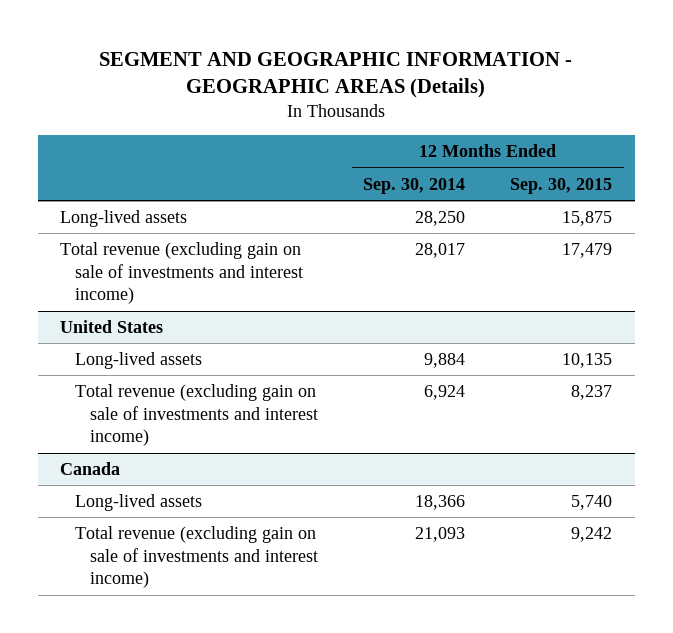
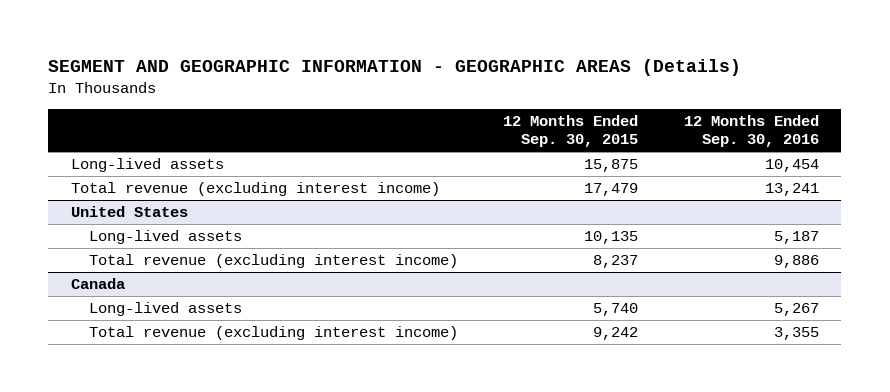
[363,177,466,194] Sep. 30, 2014 -> none
none -> [683,115,819,147] 12 Months Ended Sep. 30, 2016
[60,242,304,305] Total revenue (excluding gain on sale of investments and interest income) -> [71,182,441,197] Total revenue (excluding interest income)
[75,384,318,447] Total revenue (excluding gain on sale of investments and interest income) -> [89,254,459,269] Total revenue (excluding interest income)
[75,526,318,589] Total revenue (excluding gain on sale of investments and interest income) -> [89,326,459,341] Total revenue (excluding interest income)

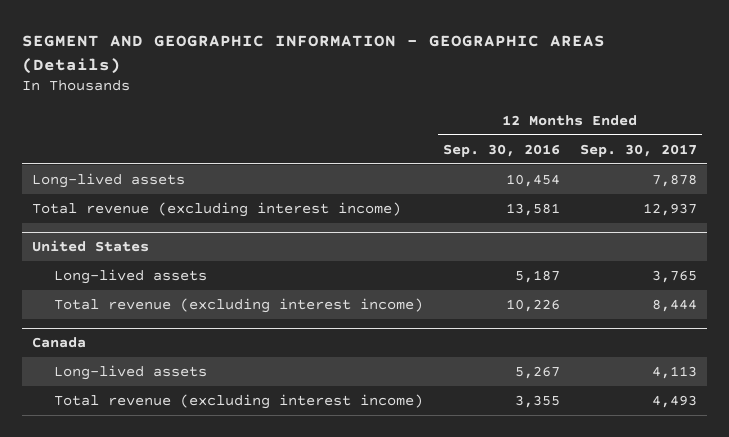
[503,115,639,147] 12 Months Ended Sep. 30, 2015 -> none
none -> [580,143,698,157] Sep. 30, 2017
[764,183,819,197] 13,241 -> [506,203,561,217] 13,581
[773,255,819,269] 9,886 -> [506,299,561,313] 10,226

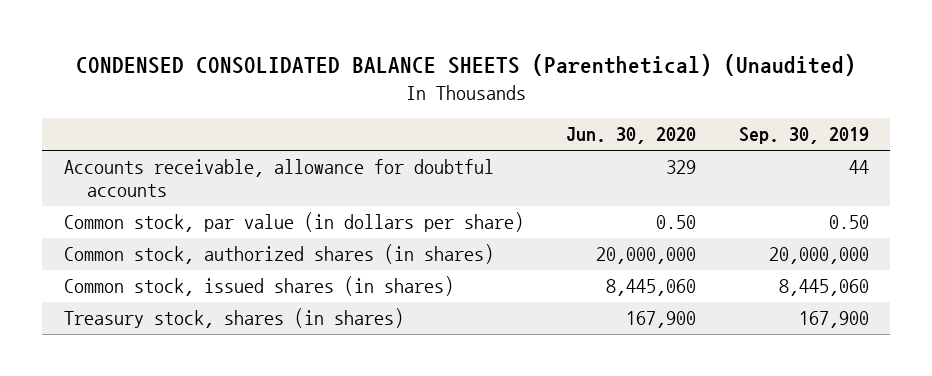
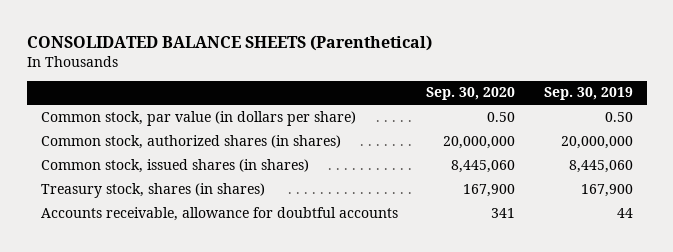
[76,54,857,77] CONDENSED CONSOLIDATED BALANCE SHEETS (Parenthetical) (Unaudited) -> [26,35,432,52] CONSOLIDATED BALANCE SHEETS (Parenthetical)
[566,127,697,145] Jun. 30, 2020 -> none
none -> [426,87,516,101] Sep. 30, 2020
[63,159,494,197] Accounts receivable, allowance for doubtful accounts -> [40,206,398,221] Accounts receivable, allowance for doubtful accounts

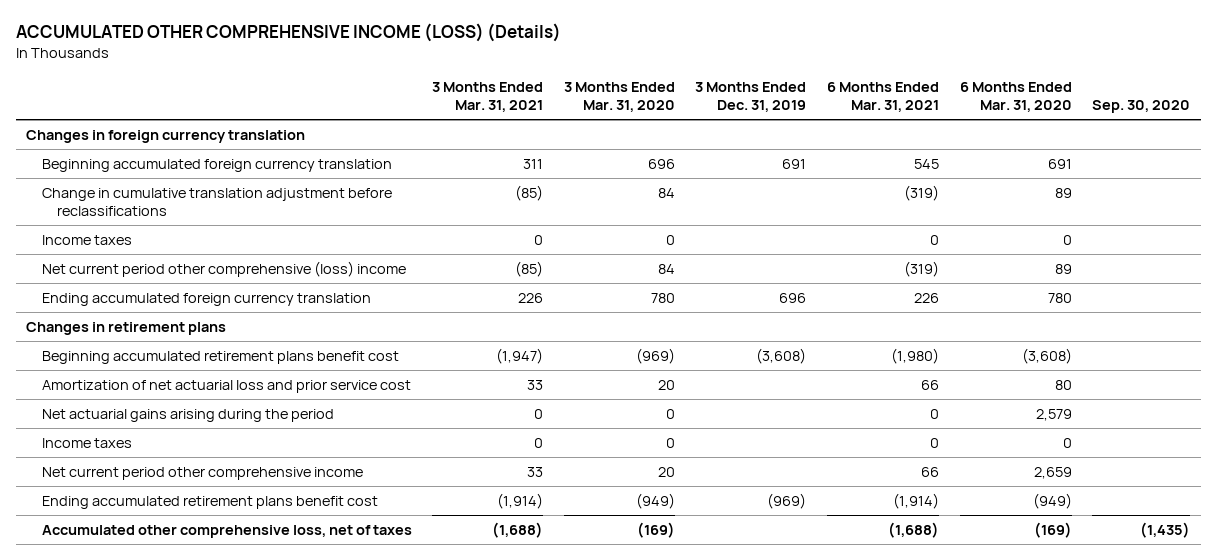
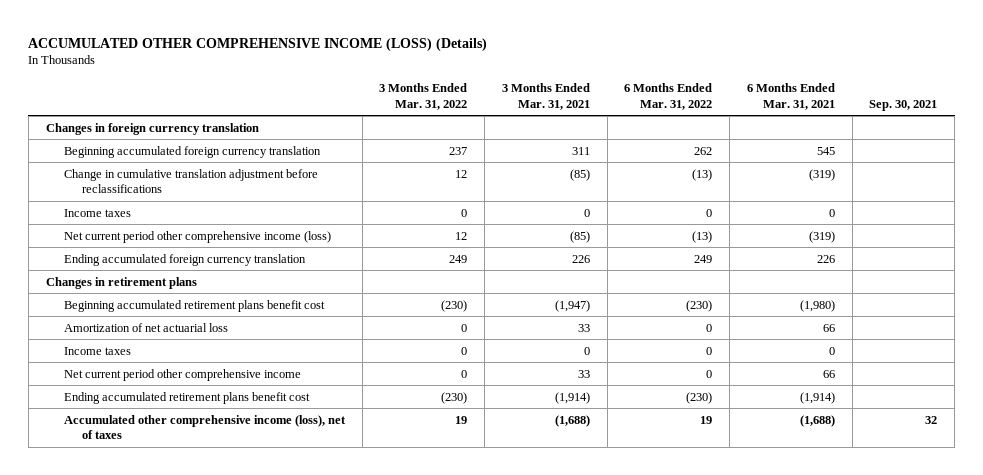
[563,82,675,113] 3 Months Ended Mar. 31, 2020 -> none
[695,82,807,113] 3 Months Ended Dec. 31, 2019 -> none
[959,82,1072,113] 6 Months Ended Mar. 31, 2020 -> none
[1092,100,1191,114] Sep. 30, 2020 -> none
none -> [379,83,468,110] 3 Months Ended Mar. 31, 2022
none -> [624,83,713,110] 6 Months Ended Mar. 31, 2022
none -> [869,99,938,111] Sep. 30, 2021
[41,260,406,277] Net current period other comprehensive (loss) income -> [64,230,332,243] Net current period other comprehensive income (loss)
[41,408,334,422] Net actuarial gains arising during the period -> none
[41,379,411,393] Amortization of net actuarial loss and prior service cost -> [64,322,229,332] Amortization of net actuarial loss
[41,524,412,538] Accumulated other comprehensive loss, net of taxes -> [64,414,347,440] Accumulated other comprehensive income (loss), net of taxes

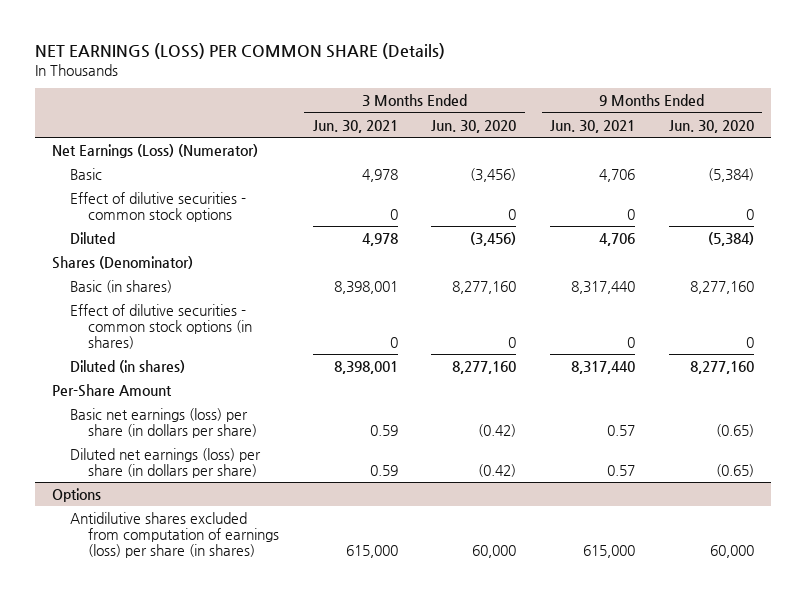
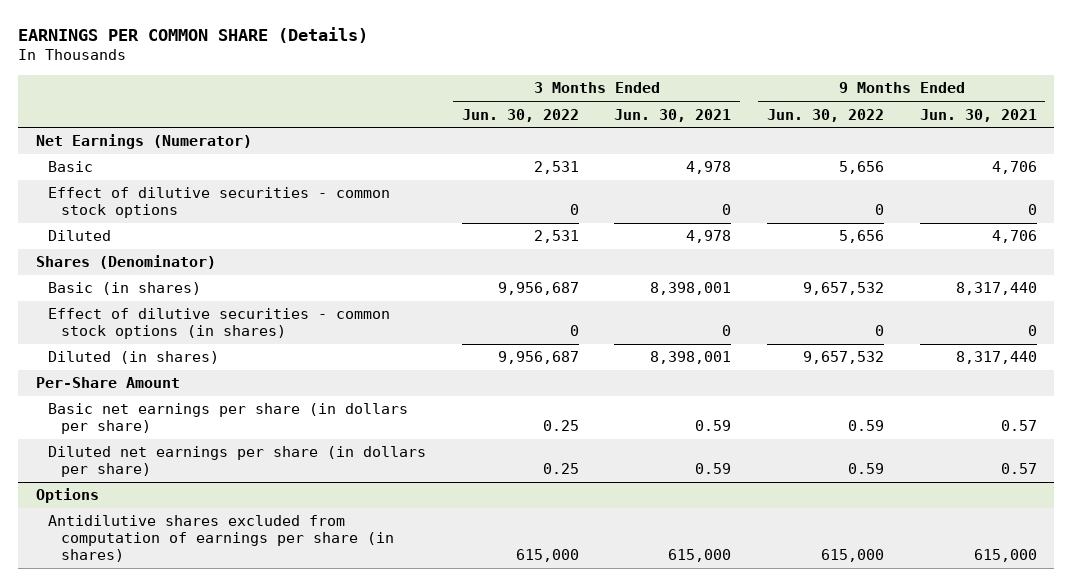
[34,43,445,60] NET EARNINGS (LOSS) PER COMMON SHARE (Details) -> [18,26,369,43] EARNINGS PER COMMON SHARE (Details)
[431,119,517,133] Jun. 30, 2020 -> none
[668,119,754,133] Jun. 30, 2020 -> none
none -> [461,108,579,122] Jun. 30, 2022
none -> [766,108,884,122] Jun. 30, 2022
[51,144,258,159] Net Earnings (Loss) (Numerator) -> [35,134,252,150] Net Earnings (Numerator)
[69,408,258,438] Basic net earnings (loss) per share (in dollars per share) -> [48,403,409,435] Basic net earnings per share (in dollars per share)
[69,448,261,478] Diluted net earnings (loss) per share (in dollars per share) -> [48,446,427,478] Diluted net earnings per share (in dollars per share)
[69,512,280,558] Antidilutive shares excluded from computation of earnings (loss) per share (in shares) -> [48,515,394,563] Antidilutive shares excluded from computation of earnings per share (in shares)

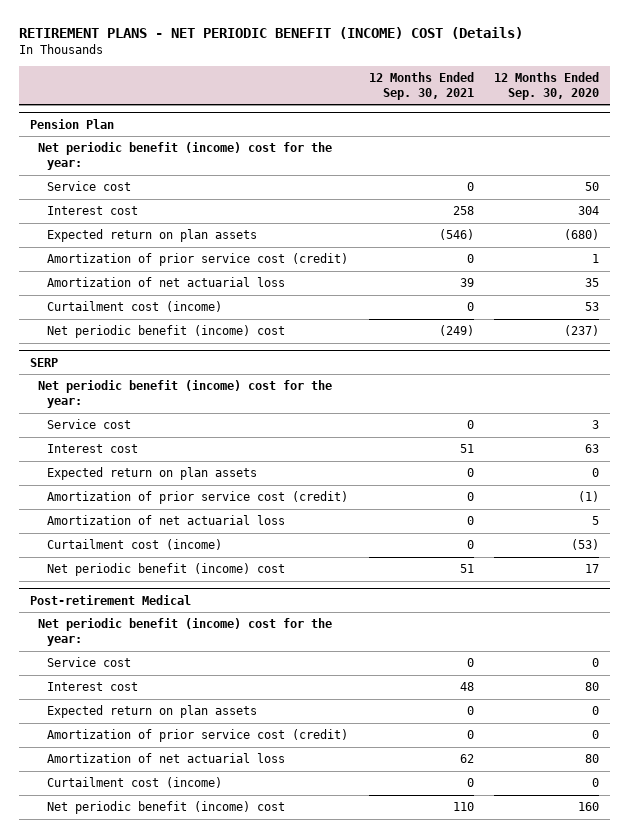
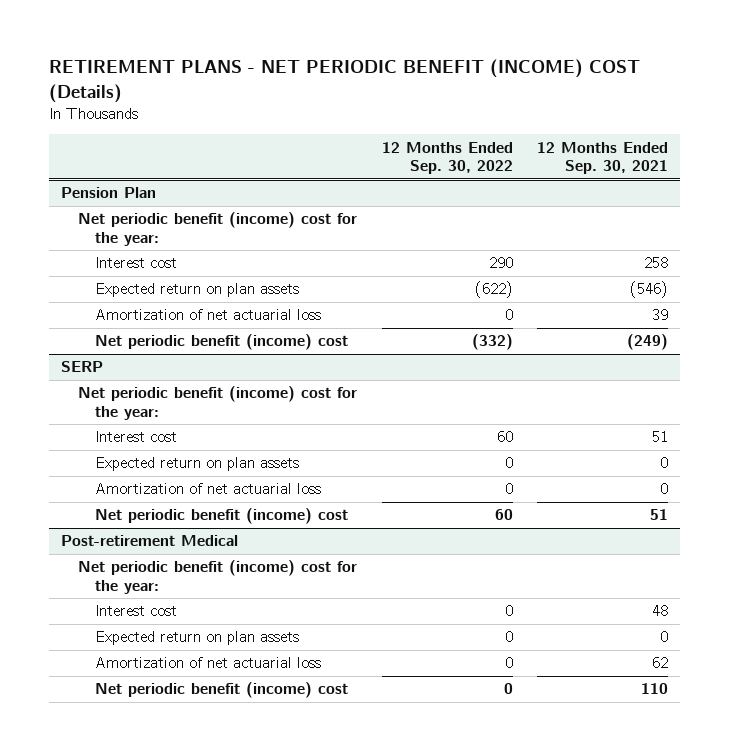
[494,71,600,100] 12 Months Ended Sep. 30, 2020 -> none
none -> [381,141,513,175] 12 Months Ended Sep. 30, 2022
[46,181,131,192] Service cost -> none
[46,253,348,267] Amortization of prior service cost (credit) -> none
[46,301,222,313] Curtailment cost (income) -> none
[46,419,131,430] Service cost -> none
[46,491,348,505] Amortization of prior service cost (credit) -> none
[46,539,222,551] Curtailment cost (income) -> none
[46,657,131,668] Service cost -> none
[46,729,348,743] Amortization of prior service cost (credit) -> none
[46,777,222,789] Curtailment cost (income) -> none

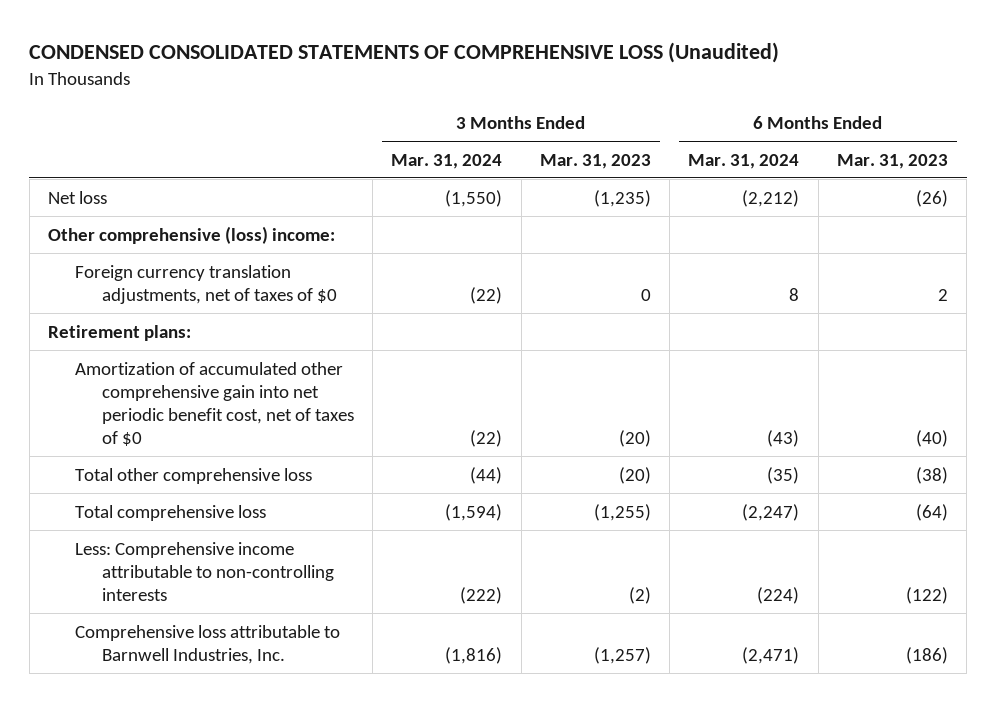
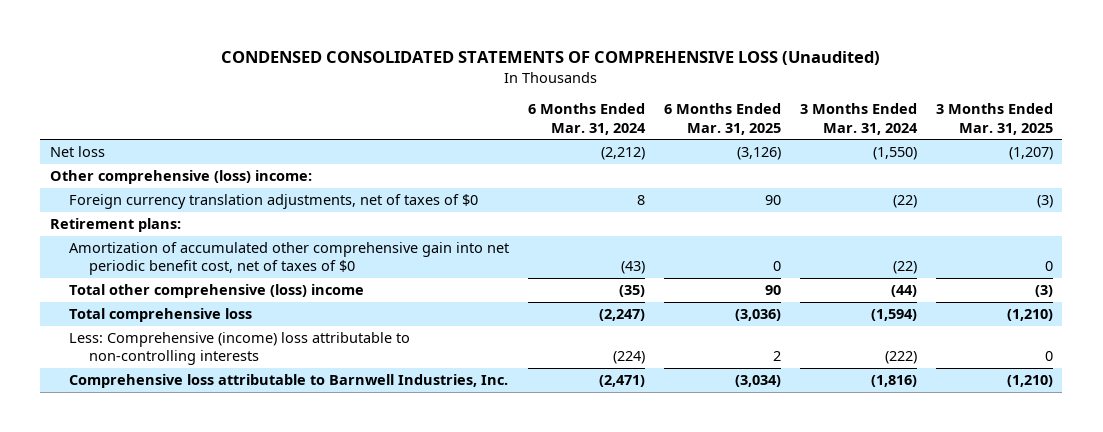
[539,153,651,169] Mar. 31, 2023 -> none
[837,153,949,169] Mar. 31, 2023 -> none
none -> [664,103,782,135] 6 Months Ended Mar. 31, 2025
none -> [935,103,1053,135] 3 Months Ended Mar. 31, 2025
[74,467,312,484] Total other comprehensive loss -> [69,284,365,299] Total other comprehensive (loss) income
[74,541,334,602] Less: Comprehensive income attributable to non-controlling interests -> [69,332,411,366] Less: Comprehensive (income) loss attributable to non-controlling interests

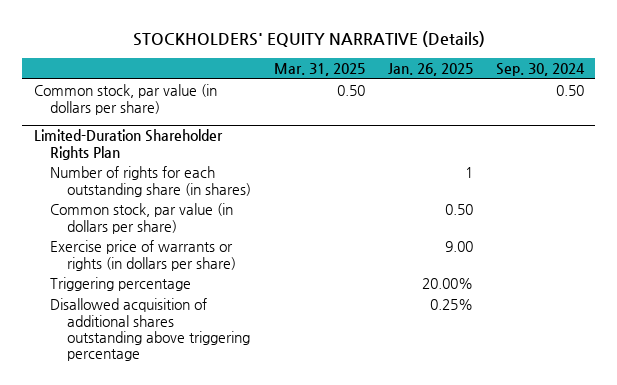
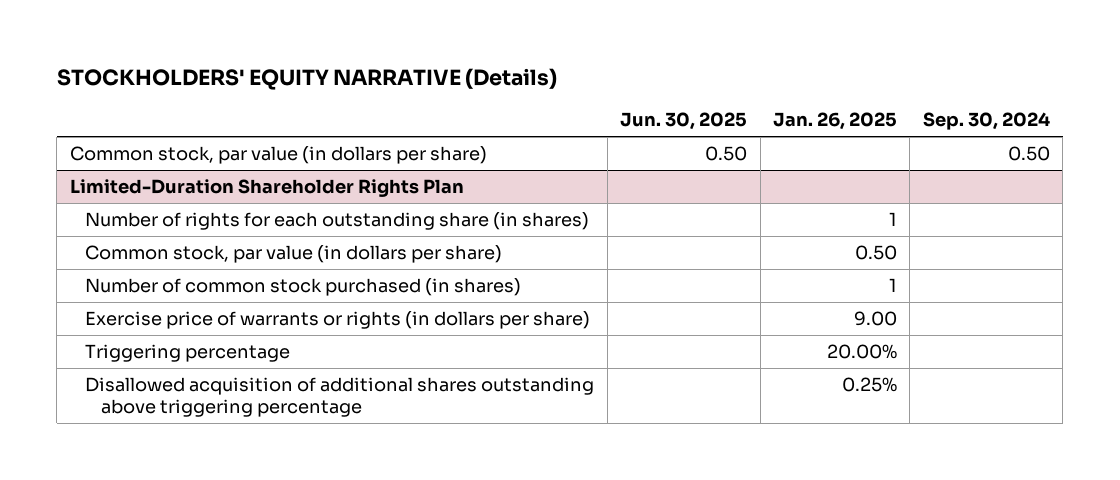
[273,63,365,77] Mar. 31, 2025 -> none
none -> [620,112,748,131] Jun. 30, 2025
none -> [85,278,522,297] Number of common stock purchased (in shares)

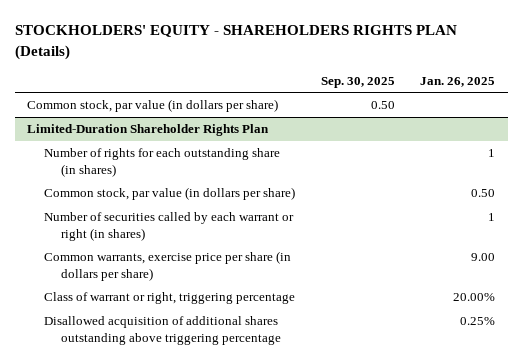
[56,67,557,90] STOCKHOLDERS' EQUITY NARRATIVE (Details) -> [14,25,457,60] STOCKHOLDERS' EQUITY - SHAREHOLDERS RIGHTS PLAN (Details)
[620,112,748,131] Jun. 30, 2025 -> none
[922,112,1050,131] Sep. 30, 2024 -> none
none -> [320,76,395,88] Sep. 30, 2025
[85,278,522,297] Number of common stock purchased (in shares) -> [44,212,295,241] Number of securities called by each warrant or right (in shares)
[85,311,591,330] Exercise price of warrants or rights (in dollars per share) -> [44,251,292,281] Common warrants, exercise price per share (in dollars per share)
[85,344,291,363] Triggering percentage -> [44,292,296,305] Class of warrant or right, triggering percentage

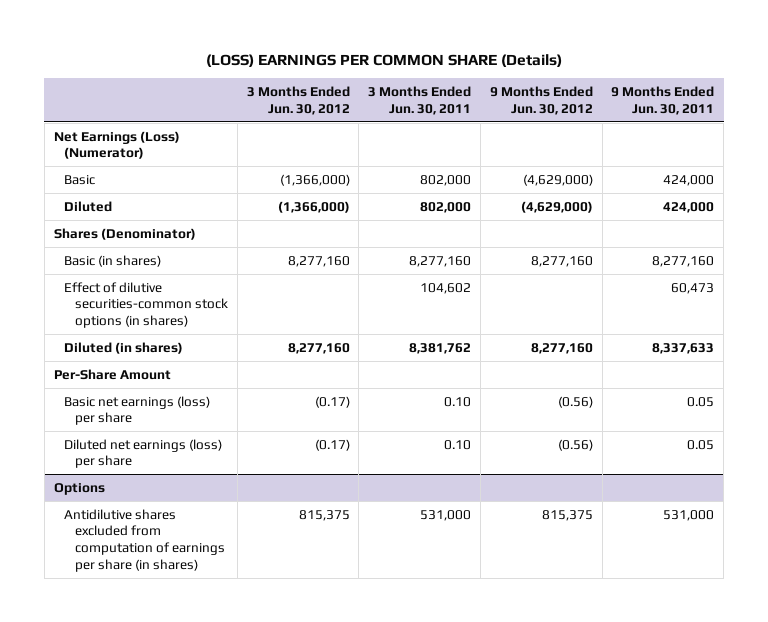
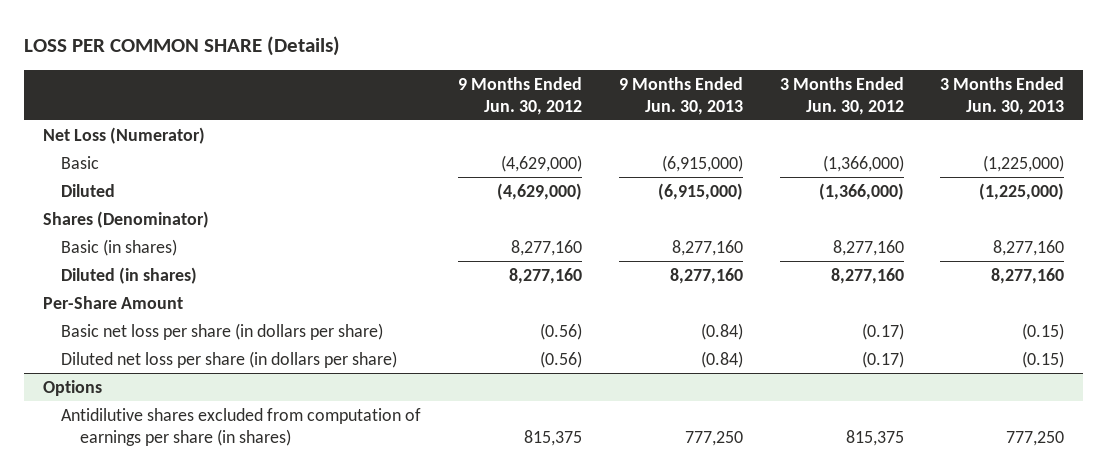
[205,53,562,67] (LOSS) EARNINGS PER COMMON SHARE (Details) -> [24,35,341,56] LOSS PER COMMON SHARE (Details)
[368,85,472,115] 3 Months Ended Jun. 30, 2011 -> none
[611,85,715,115] 9 Months Ended Jun. 30, 2011 -> none
none -> [618,76,743,115] 9 Months Ended Jun. 30, 2013
none -> [940,76,1065,115] 3 Months Ended Jun. 30, 2013
[53,130,180,160] Net Earnings (Loss) (Numerator) -> [42,126,205,144] Net Loss (Numerator)
[64,281,228,329] Effect of dilutive securities-common stock options (in shares) -> none
[64,395,211,426] Basic net earnings (loss) per share -> [61,322,384,340] Basic net loss per share (in dollars per share)
[64,438,223,469] Diluted net earnings (loss) per share -> [61,350,398,368] Diluted net loss per share (in dollars per share)

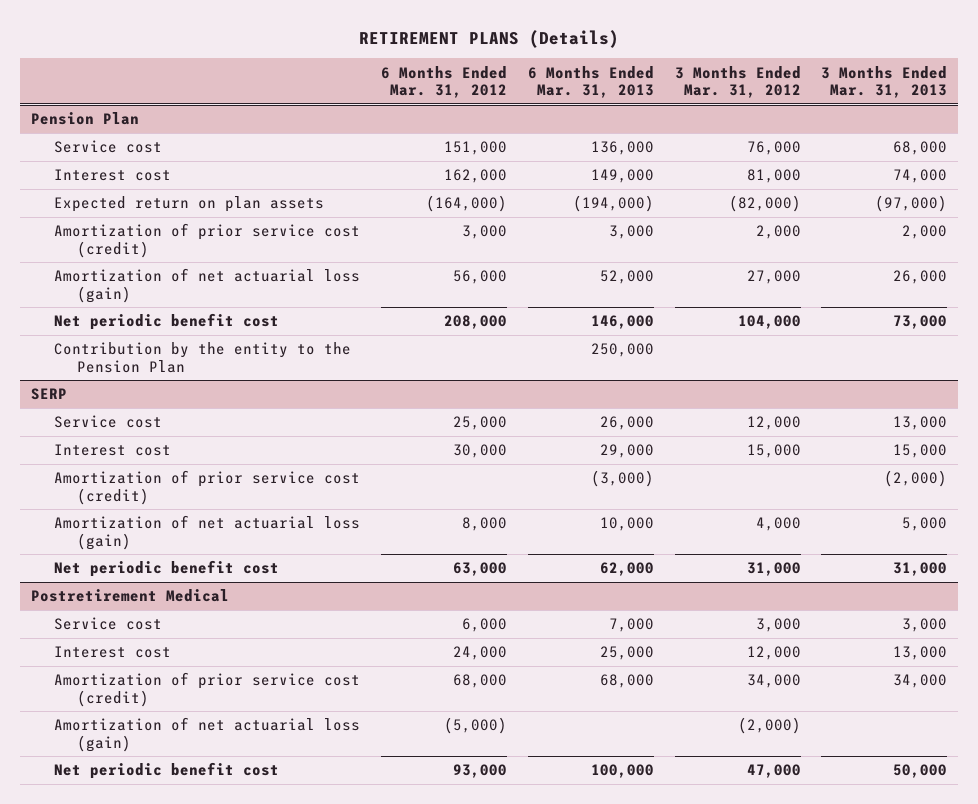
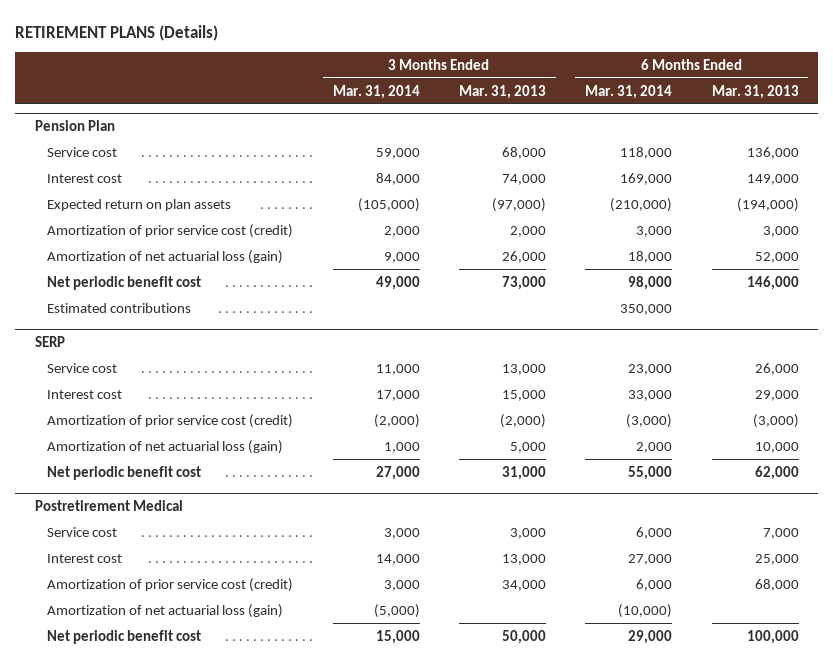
[380,65,507,99] 6 Months Ended Mar. 31, 2012 -> none
[674,65,801,99] 3 Months Ended Mar. 31, 2012 -> none
none -> [332,84,420,99] Mar. 31, 2014
none -> [585,84,673,99] Mar. 31, 2014
[53,342,351,373] Contribution by the entity to the Pension Plan -> none
none -> [47,302,192,313] Estimated contributions

